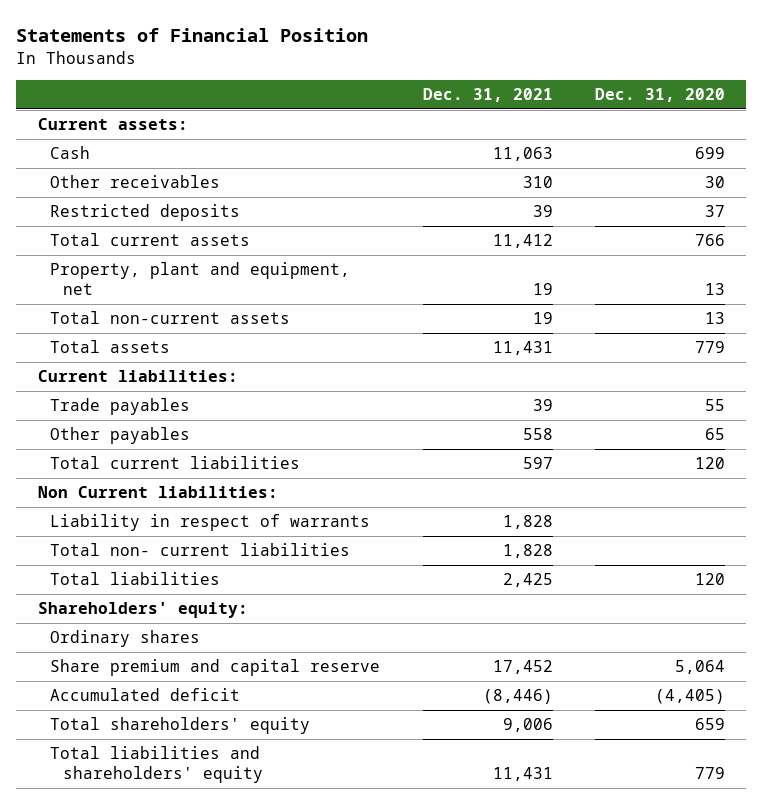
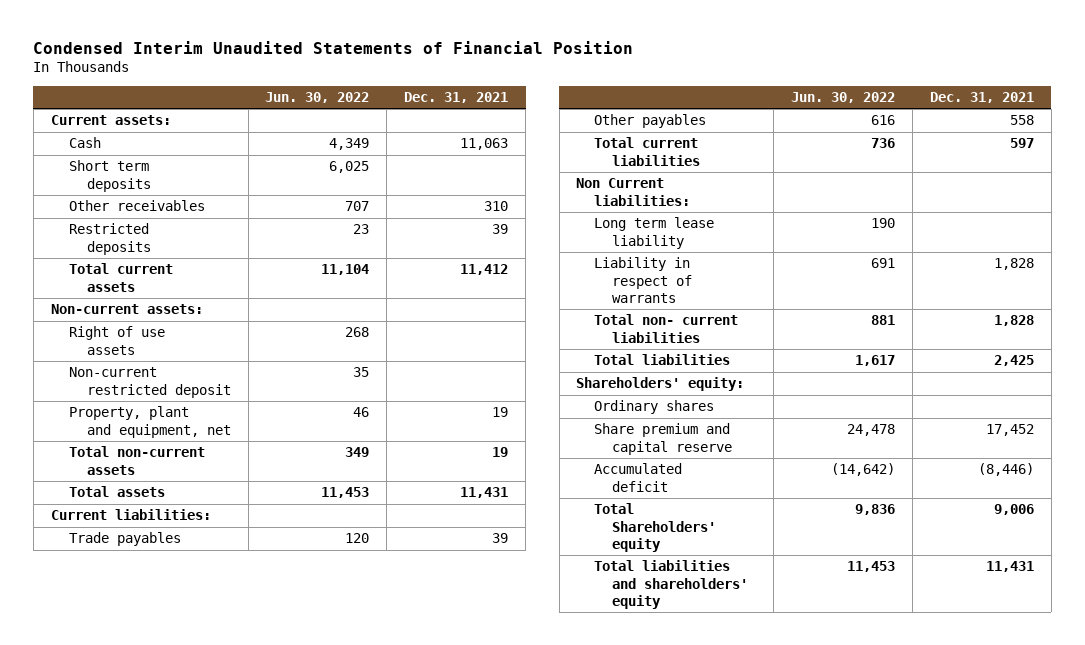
[16,27,369,42] Statements of Financial Position -> [33,41,634,55] Condensed Interim Unaudited Statements of Financial Position
[595,88,726,103] Dec. 31, 2020 -> none
none -> [265,91,370,103] Jun. 30, 2022
none -> [68,160,151,192] Short term deposits
none -> [50,304,203,315] Non-current assets:
none -> [68,326,165,355] Right of use assets
none -> [68,367,231,398] Non-current restricted deposit
none -> [594,217,715,249] Long term lease liability
[50,717,311,735] Total shareholders' equity -> [594,503,717,553] Total Shareholders' equity

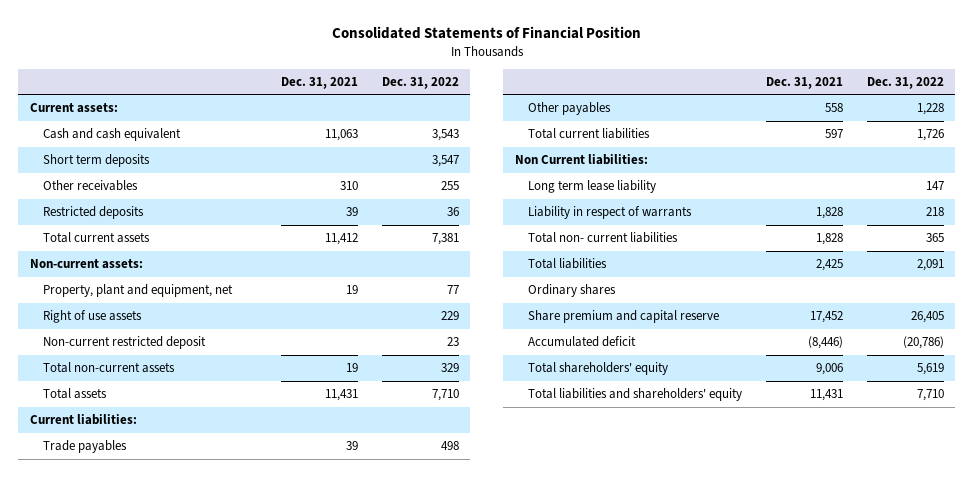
[33,41,634,55] Condensed Interim Unaudited Statements of Financial Position -> [331,26,641,40] Consolidated Statements of Financial Position
[265,91,370,103] Jun. 30, 2022 -> none
none -> [381,76,459,89] Dec. 31, 2022
[68,137,101,149] Cash -> [43,128,182,142] Cash and cash equivalent
[68,406,231,438] Property, plant and equipment, net -> [43,284,234,298] Property, plant and equipment, net
[576,377,745,392] Shareholders' equity: -> none
[594,503,717,553] Total Shareholders' equity -> [528,362,669,376] Total shareholders' equity

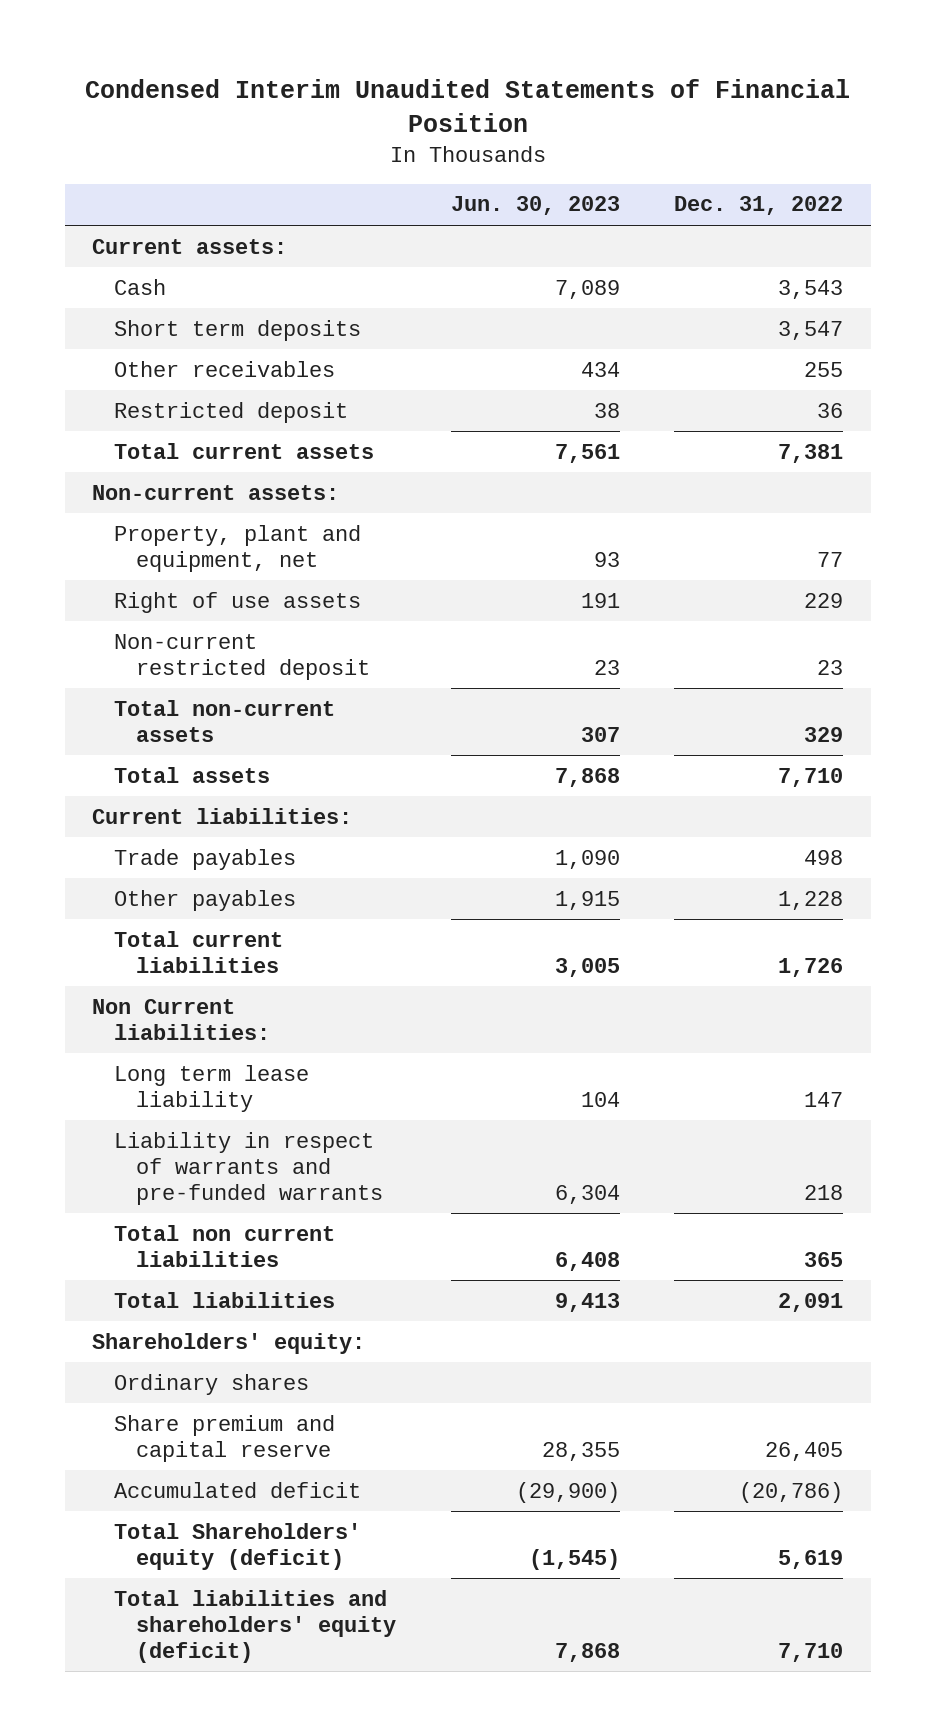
[331,26,641,40] Consolidated Statements of Financial Position -> [84,79,850,133] Condensed Interim Unaudited Statements of Financial Position
[280,76,358,89] Dec. 31, 2021 -> none
none -> [450,196,620,216] Jun. 30, 2023
[43,128,182,142] Cash and cash equivalent -> [113,278,166,295] Cash
[43,206,145,220] Restricted deposits -> [113,401,348,423] Restricted deposit
[528,206,693,220] Liability in respect of warrants -> [113,1131,384,1205] Liability in respect of warrants and pre-funded warrants
[528,232,679,244] Total non- current liabilities -> [113,1224,335,1267] Total non current liabilities
none -> [91,1332,365,1354] Shareholders' equity:
[528,362,669,376] Total shareholders' equity -> [113,1522,361,1570] Total Shareholders' equity (deficit)
[528,388,743,402] Total liabilities and shareholders' equity -> [113,1589,397,1663] Total liabilities and shareholders' equity (deficit)

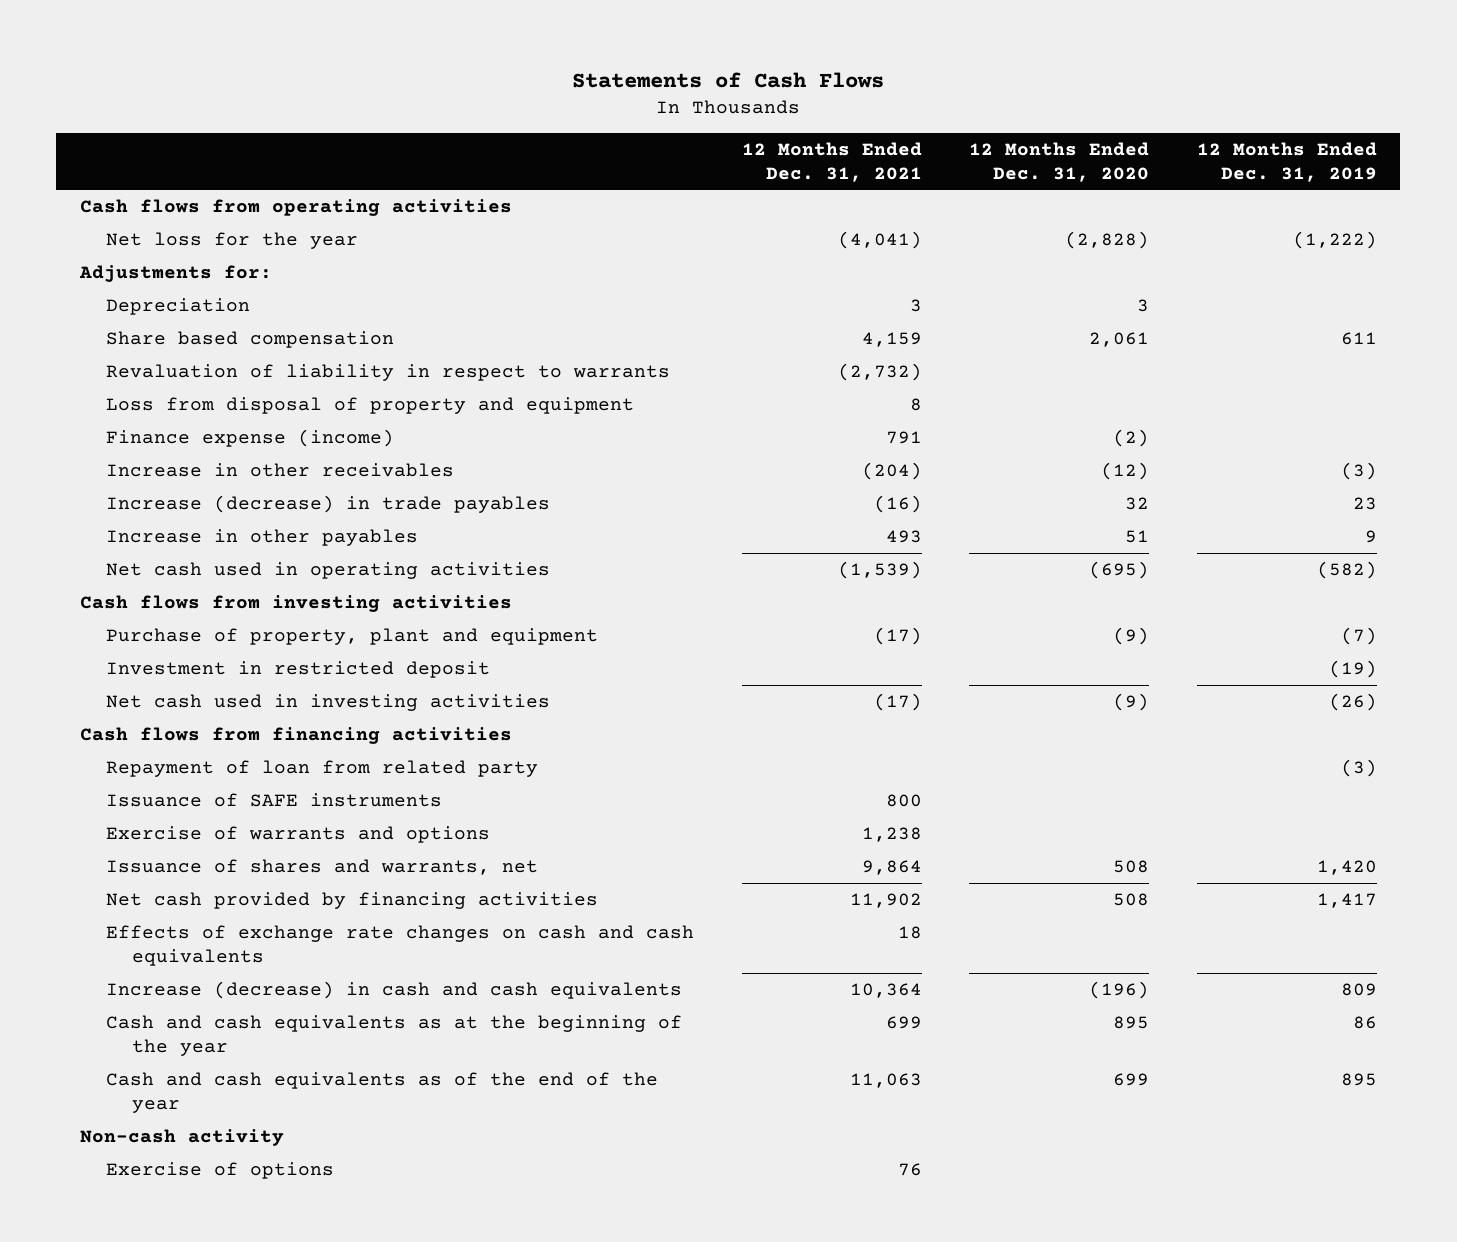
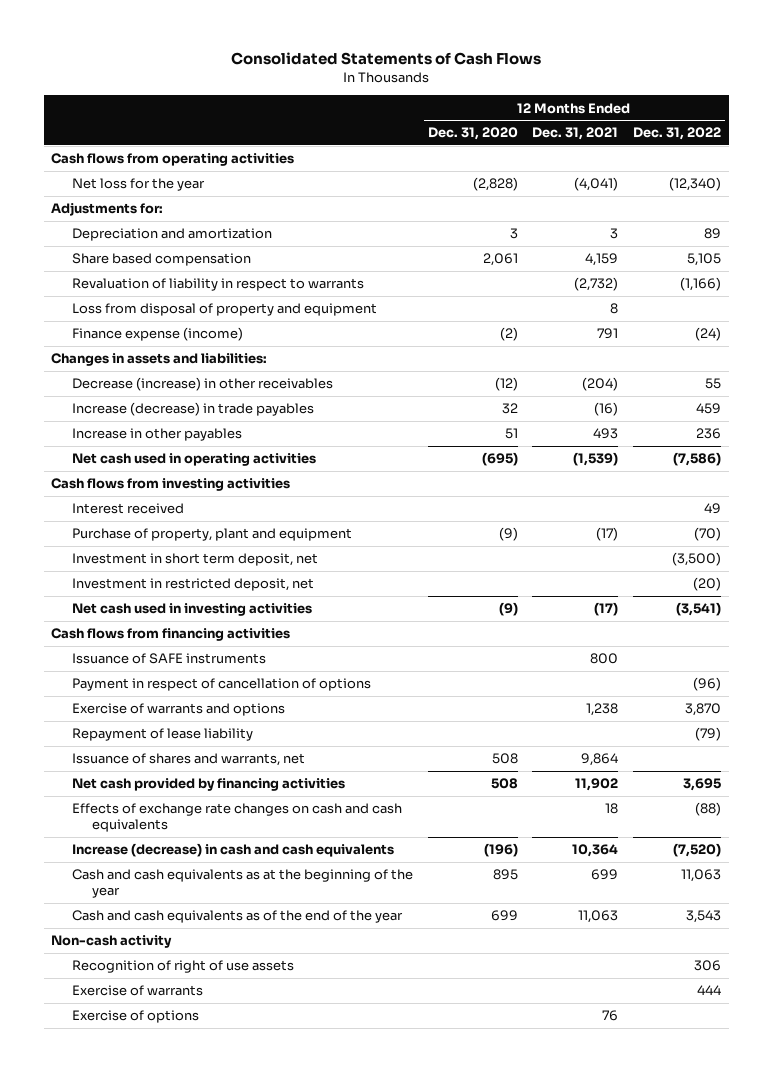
[572,71,885,88] Statements of Cash Flows -> [231,52,542,66] Consolidated Statements of Cash Flows
[1196,141,1377,182] 12 Months Ended Dec. 31, 2019 -> none
none -> [633,127,722,141] Dec. 31, 2022
[106,297,251,315] Depreciation -> [71,228,272,242] Depreciation and amortization
none -> [51,353,268,367] Changes in assets and liabilities:
[106,462,455,477] Increase in other receivables -> [71,377,333,392] Decrease (increase) in other receivables
none -> [71,503,184,515] Interest received
none -> [71,553,318,567] Investment in short term deposit, net
[106,660,491,678] Investment in restricted deposit -> [71,578,314,592] Investment in restricted deposit, net
[106,759,539,777] Repayment of loan from related party -> none
none -> [71,678,371,692] Payment in respect of cancellation of options
none -> [71,728,253,742] Repayment of lease liability
none -> [71,960,294,974] Recognition of right of use assets
none -> [71,985,203,997] Exercise of warrants

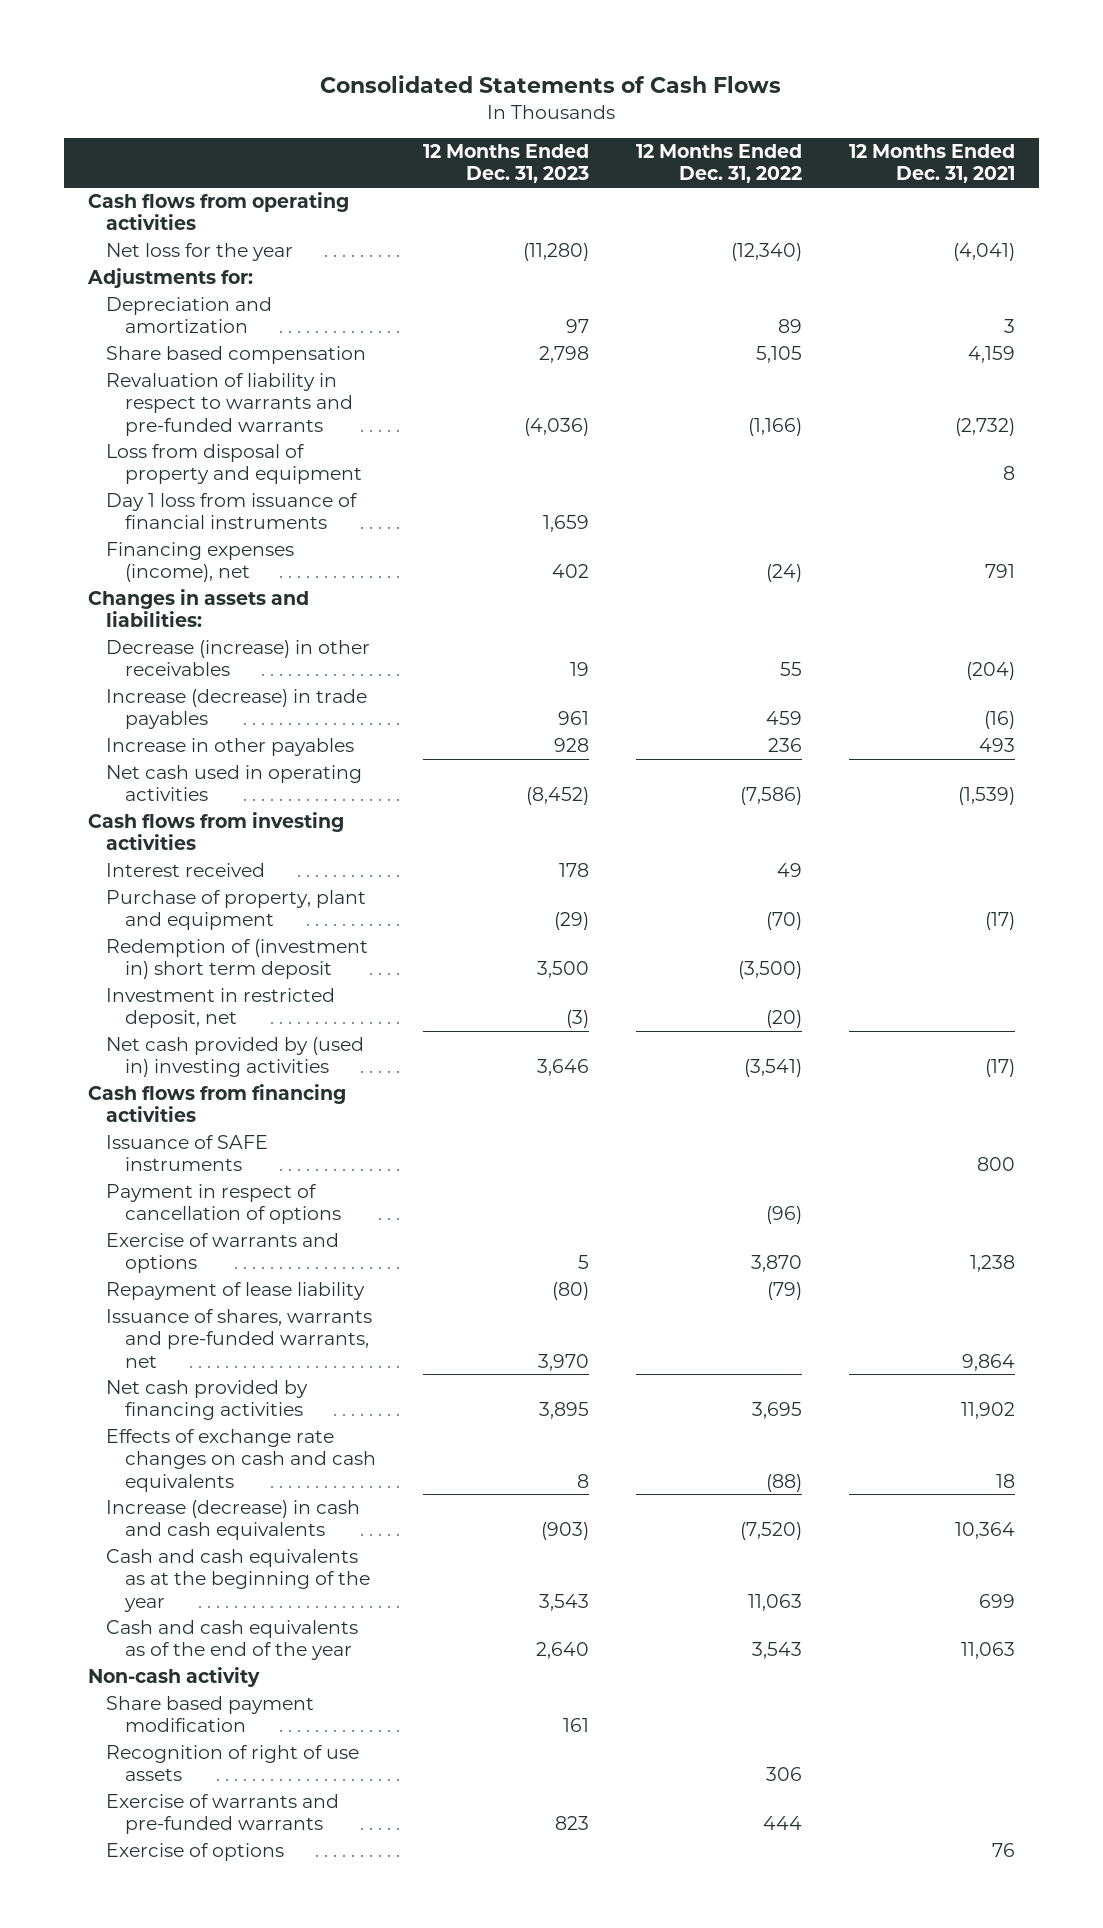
[427,127,518,141] Dec. 31, 2020 -> none
none -> [423,144,590,184] 12 Months Ended Dec. 31, 2023
[71,278,364,292] Revaluation of liability in respect to warrants -> [106,373,354,436] Revaluation of liability in respect to warrants and pre-funded warrants
none -> [106,493,359,530] Day 1 loss from issuance of financial instruments
[71,327,243,342] Finance expense (income) -> [106,542,295,583] Financing expenses (income), net
[71,553,318,567] Investment in short term deposit, net -> [106,939,369,980] Redemption of (investment in) short term deposit
[71,603,312,617] Net cash used in investing activities -> [106,1037,365,1078] Net cash provided by (used in) investing activities
[71,753,305,767] Issuance of shares and warrants, net -> [106,1309,373,1368] Issuance of shares, warrants and pre-funded warrants, net
none -> [106,1696,315,1733] Share based payment modification
[71,985,203,997] Exercise of warrants -> [106,1794,340,1835] Exercise of warrants and pre-funded warrants

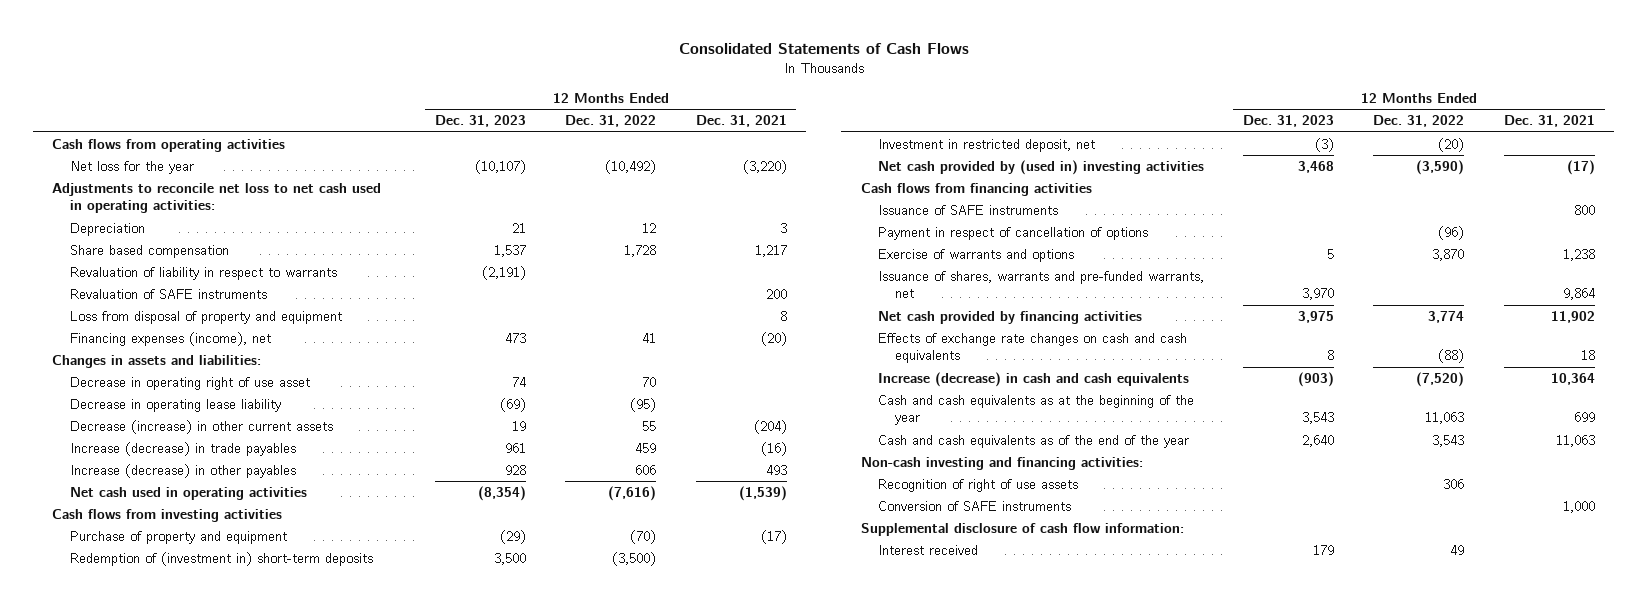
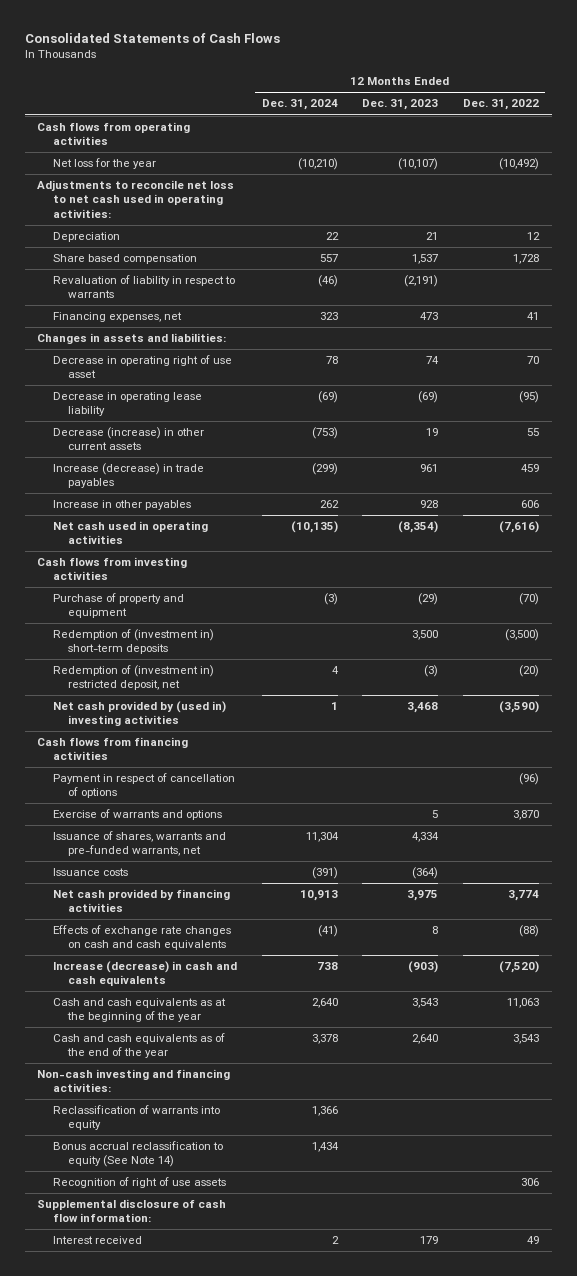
[695,115,787,128] Dec. 31, 2021 -> none
none -> [261,99,338,111] Dec. 31, 2024
[69,288,267,299] Revaluation of SAFE instruments -> none
[69,310,342,324] Loss from disposal of property and equipment -> none
[69,331,271,346] Financing expenses (income), net -> [52,312,182,323] Financing expenses, net
[69,463,296,478] Increase (decrease) in other payables -> [52,500,191,511] Increase in other payables
[877,138,1095,152] Investment in restricted deposit, net -> [52,665,214,691] Redemption of (investment in) restricted deposit, net
[877,204,1058,215] Issuance of SAFE instruments -> none
[1302,288,1335,301] 3,970 -> [412,832,440,843] 4,334
none -> [52,868,128,877] Issuance costs
none -> [52,1105,220,1131] Reclassification of warrants into equity
none -> [52,1141,223,1168] Bonus accrual reclassification to equity (See Note 14)
[877,500,1071,511] Conversion of SAFE instruments -> none

